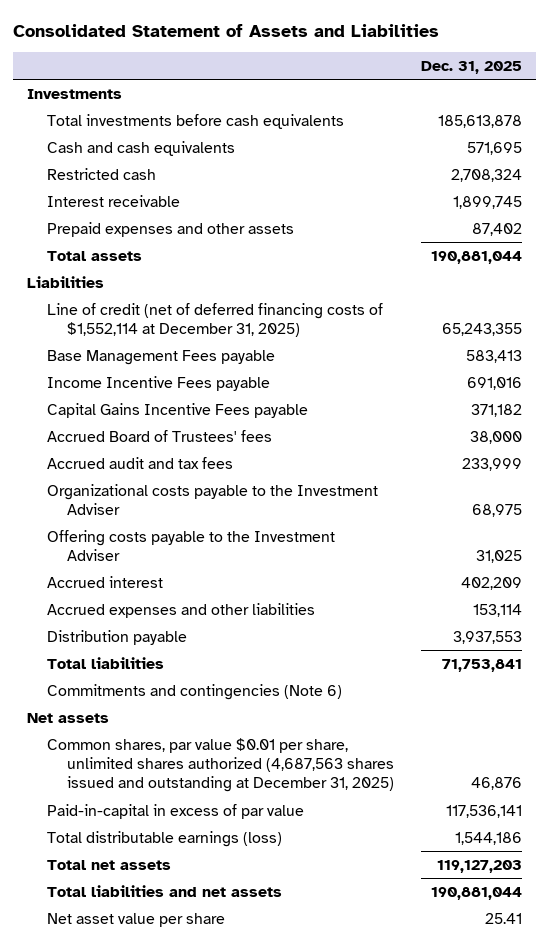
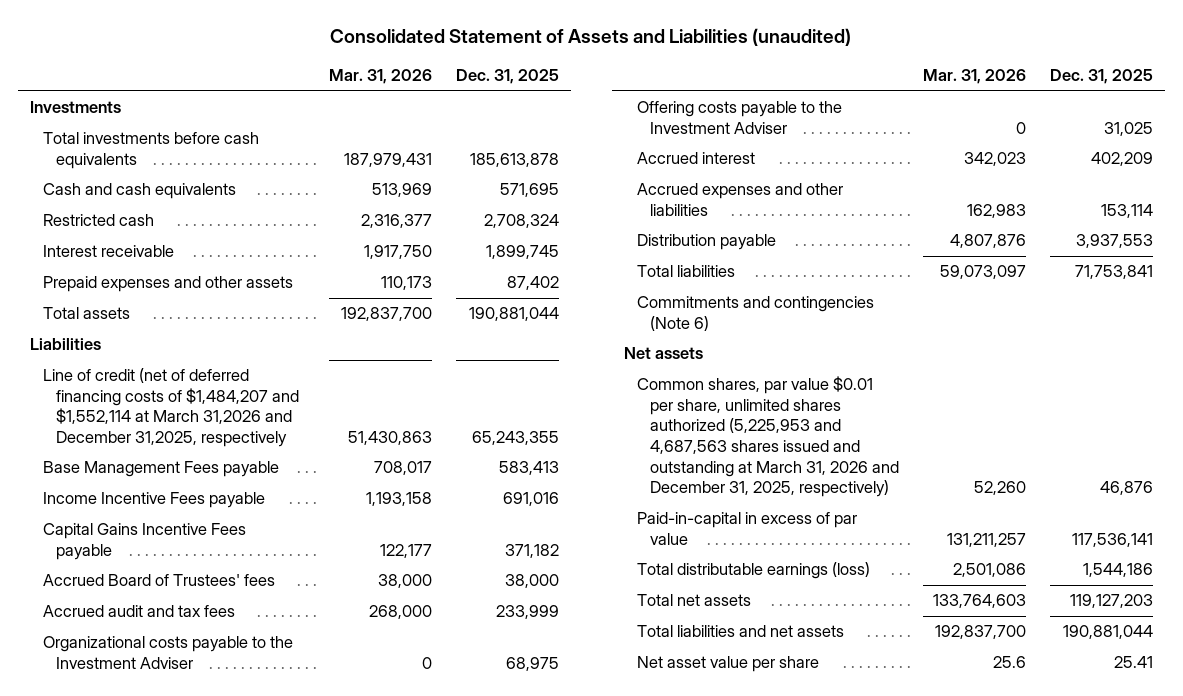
[13,24,440,38] Consolidated Statement of Assets and Liabilities -> [330,28,852,47] Consolidated Statement of Assets and Liabilities (unaudited)
none -> [328,69,432,85] Mar. 31, 2026
[46,302,383,338] Line of credit (net of deferred financing costs of $1,552,114 at December 31, 2025) -> [42,368,299,448] Line of credit (net of deferred financing costs of $1,484,207 and $1,552,114 at March 31,2026 and December 31,2025, respectively
[46,737,395,793] Common shares, par value $0.01 per share, unlimited shares authorized (4,687,563 shares issued and outstanding at December 31, 2025) -> [636,376,899,498] Common shares, par value $0.01 per share, unlimited shares authorized (5,225,953 and 4,687,563 shares issued and outstanding at March 31, 2026 and December 31, 2025, respectively)

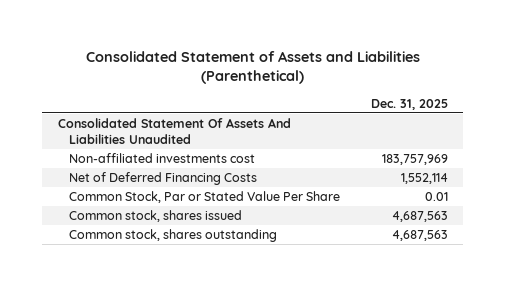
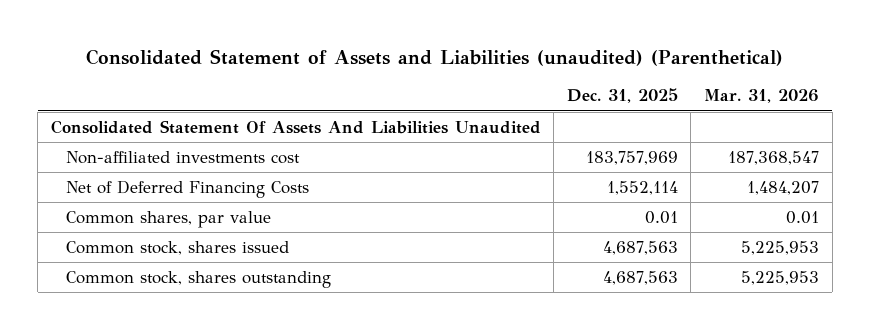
[85,50,420,85] Consolidated Statement of Assets and Liabilities (Parenthetical) -> [85,48,783,66] Consolidated Statement of Assets and Liabilities (unaudited) (Parenthetical)
none -> [704,89,820,104] Mar. 31, 2026
[68,190,340,203] Common Stock, Par or Stated Value Per Share -> [65,210,271,228] Common shares, par value

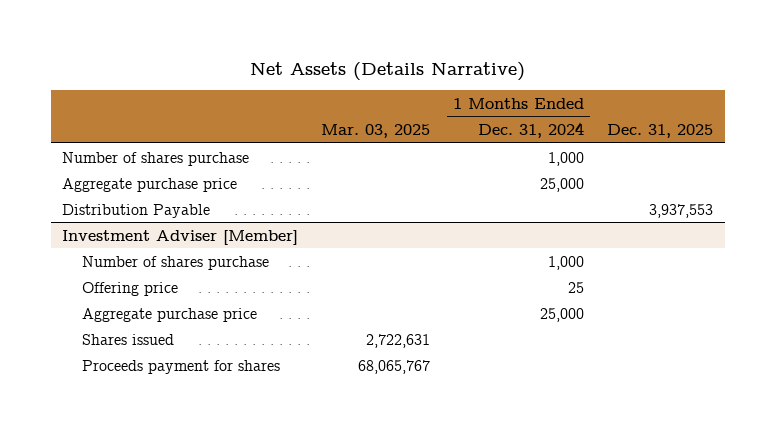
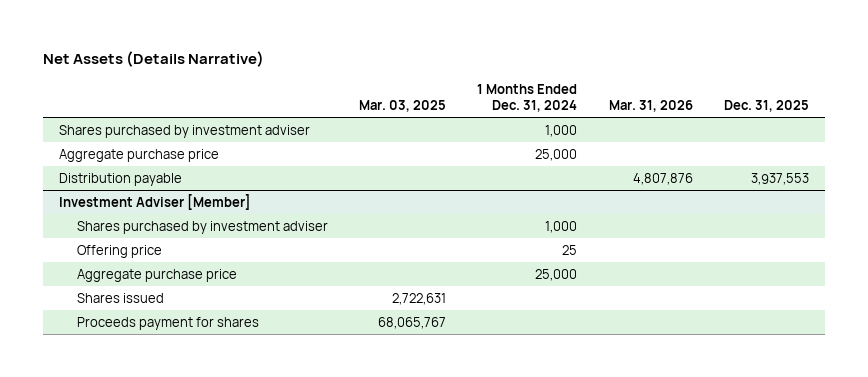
none -> [608,100,693,113] Mar. 31, 2026
[62,151,250,166] Number of shares purchase -> [58,125,310,139] Shares purchased by investment adviser
[62,203,211,218] Distribution Payable -> [58,173,182,187] Distribution payable
[81,255,269,270] Number of shares purchase -> [76,221,328,235] Shares purchased by investment adviser

